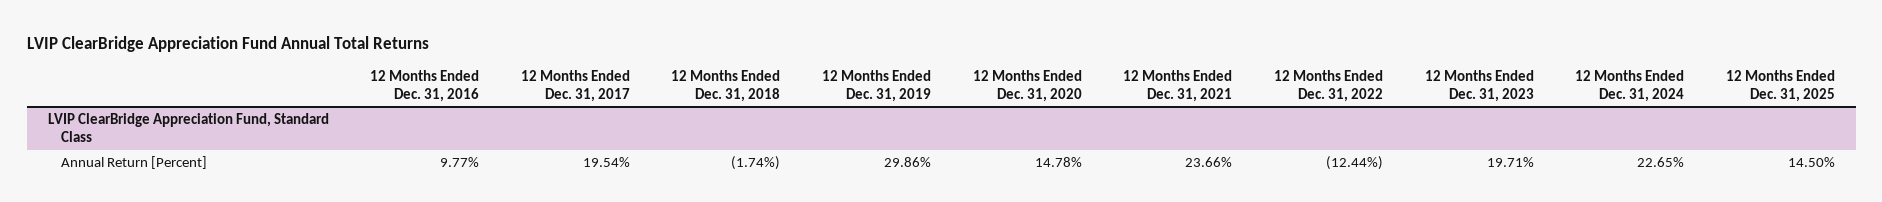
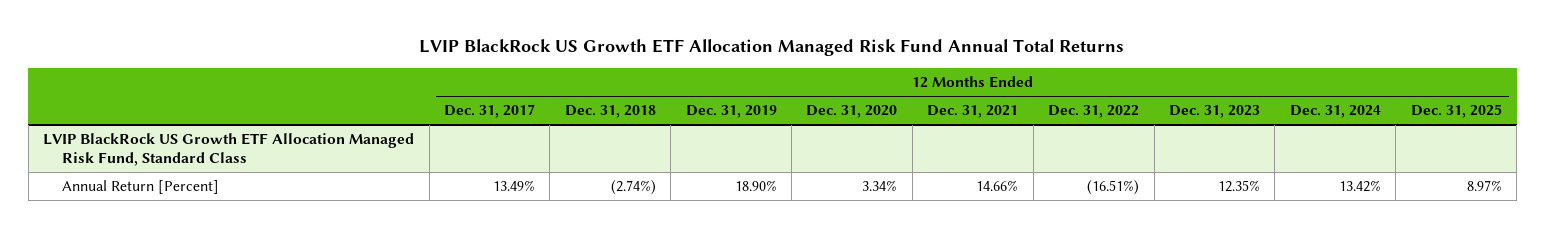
[26,36,429,53] LVIP ClearBridge Appreciation Fund Annual Total Returns -> [419,39,1125,57] LVIP BlackRock US Growth ETF Allocation Managed Risk Fund Annual Total Returns
[370,69,480,102] 12 Months Ended Dec. 31, 2016 -> none
[47,113,329,142] LVIP ClearBridge Appreciation Fund, Standard Class -> none
none -> [43,133,415,167] LVIP BlackRock US Growth ETF Allocation Managed Risk Fund, Standard Class
[582,157,630,168] 19.54% -> [492,180,535,192] 13.49%
[731,156,781,171] (1.74%) -> [610,180,656,196] (2.74%)
[884,157,932,168] 29.86% -> [734,180,777,192] 18.90%
[1034,157,1082,168] 14.78% -> [862,180,898,192] 3.34%
[1185,157,1233,168] 23.66% -> [976,180,1019,192] 14.66%
[1325,156,1383,171] (12.44%) -> [1087,180,1140,196] (16.51%)
[1486,157,1534,168] 19.71% -> [1217,180,1260,193] 12.35%
[1637,157,1685,168] 22.65% -> [1338,180,1381,193] 13.42%
[1787,157,1835,168] 14.50% -> [1466,180,1502,192] 8.97%

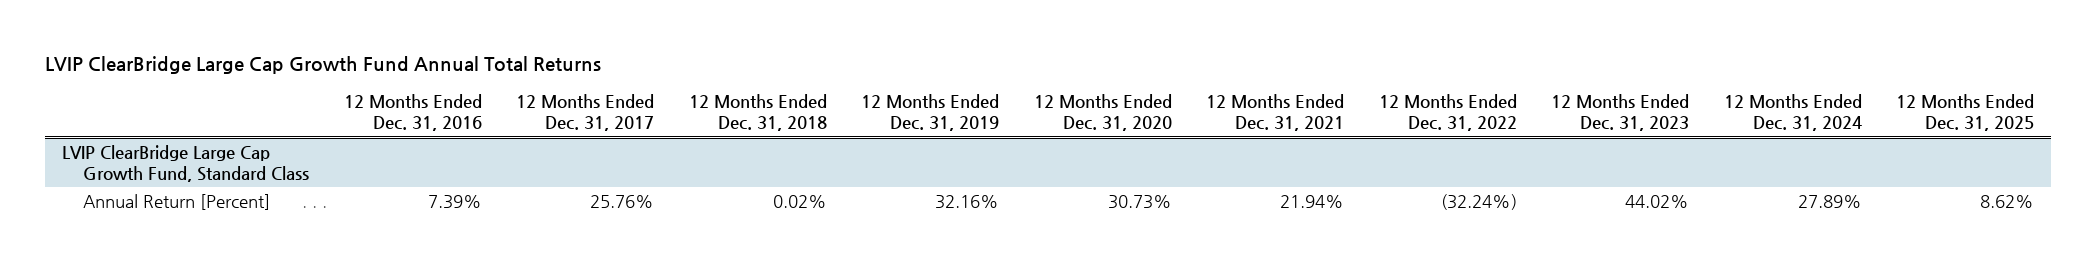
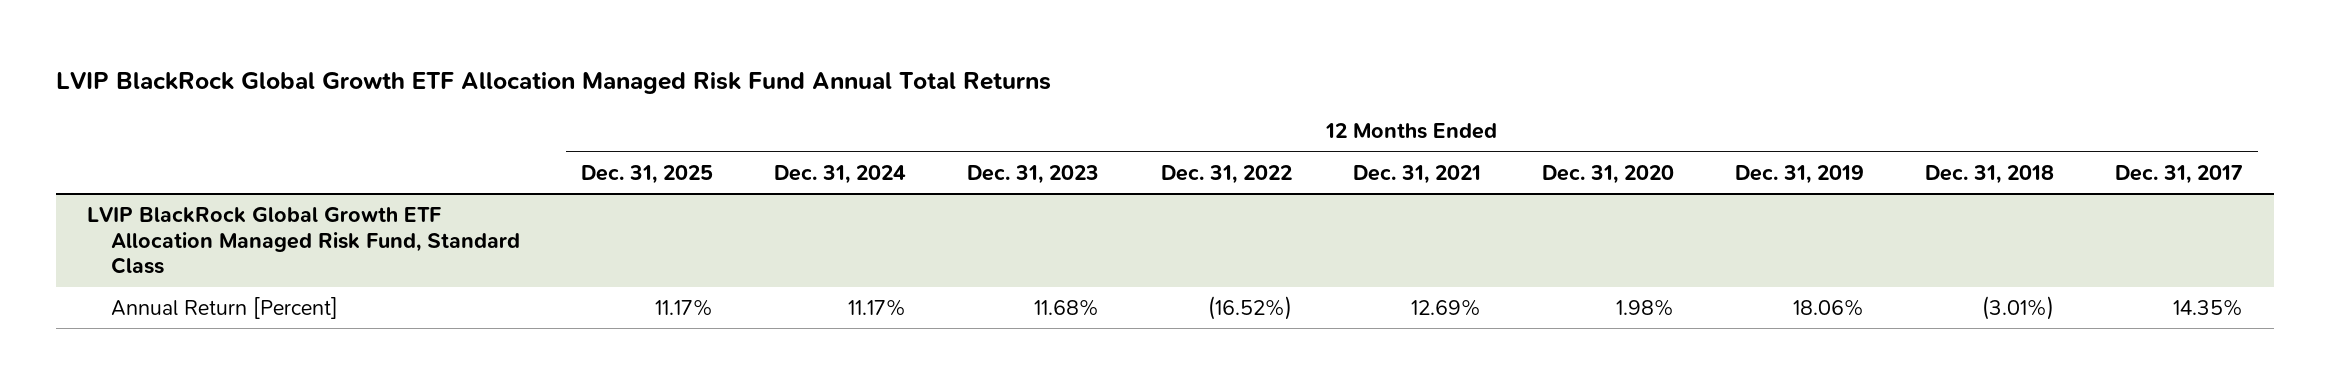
[44,56,601,75] LVIP ClearBridge Large Cap Growth Fund Annual Total Returns -> [56,72,1052,95] LVIP BlackRock Global Growth ETF Allocation Managed Risk Fund Annual Total Returns
[343,93,482,132] 12 Months Ended Dec. 31, 2016 -> none
[61,144,310,183] LVIP ClearBridge Large Cap Growth Fund, Standard Class -> none
none -> [86,206,521,275] LVIP BlackRock Global Growth ETF Allocation Managed Risk Fund, Standard Class
[590,194,655,208] 25.76% -> [2173,298,2244,316] 14.35%
[772,194,827,208] 0.02% -> [1982,295,2055,320] (3.01%)
[935,194,1000,209] 32.16% -> [1792,298,1864,316] 18.06%
[1107,194,1172,209] 30.73% -> [1615,298,1674,316] 1.98%
[1280,194,1345,208] 21.94% -> [1410,298,1481,316] 12.69%
[1440,193,1517,210] (32.24%) -> [1207,295,1292,320] (16.52%)
[1625,194,1690,208] 44.02% -> [1034,298,1100,316] 11.68%
[1797,194,1862,208] 27.89% -> [848,298,907,316] 11.17%
[1979,194,2034,208] 8.62% -> [655,298,714,316] 11.17%

